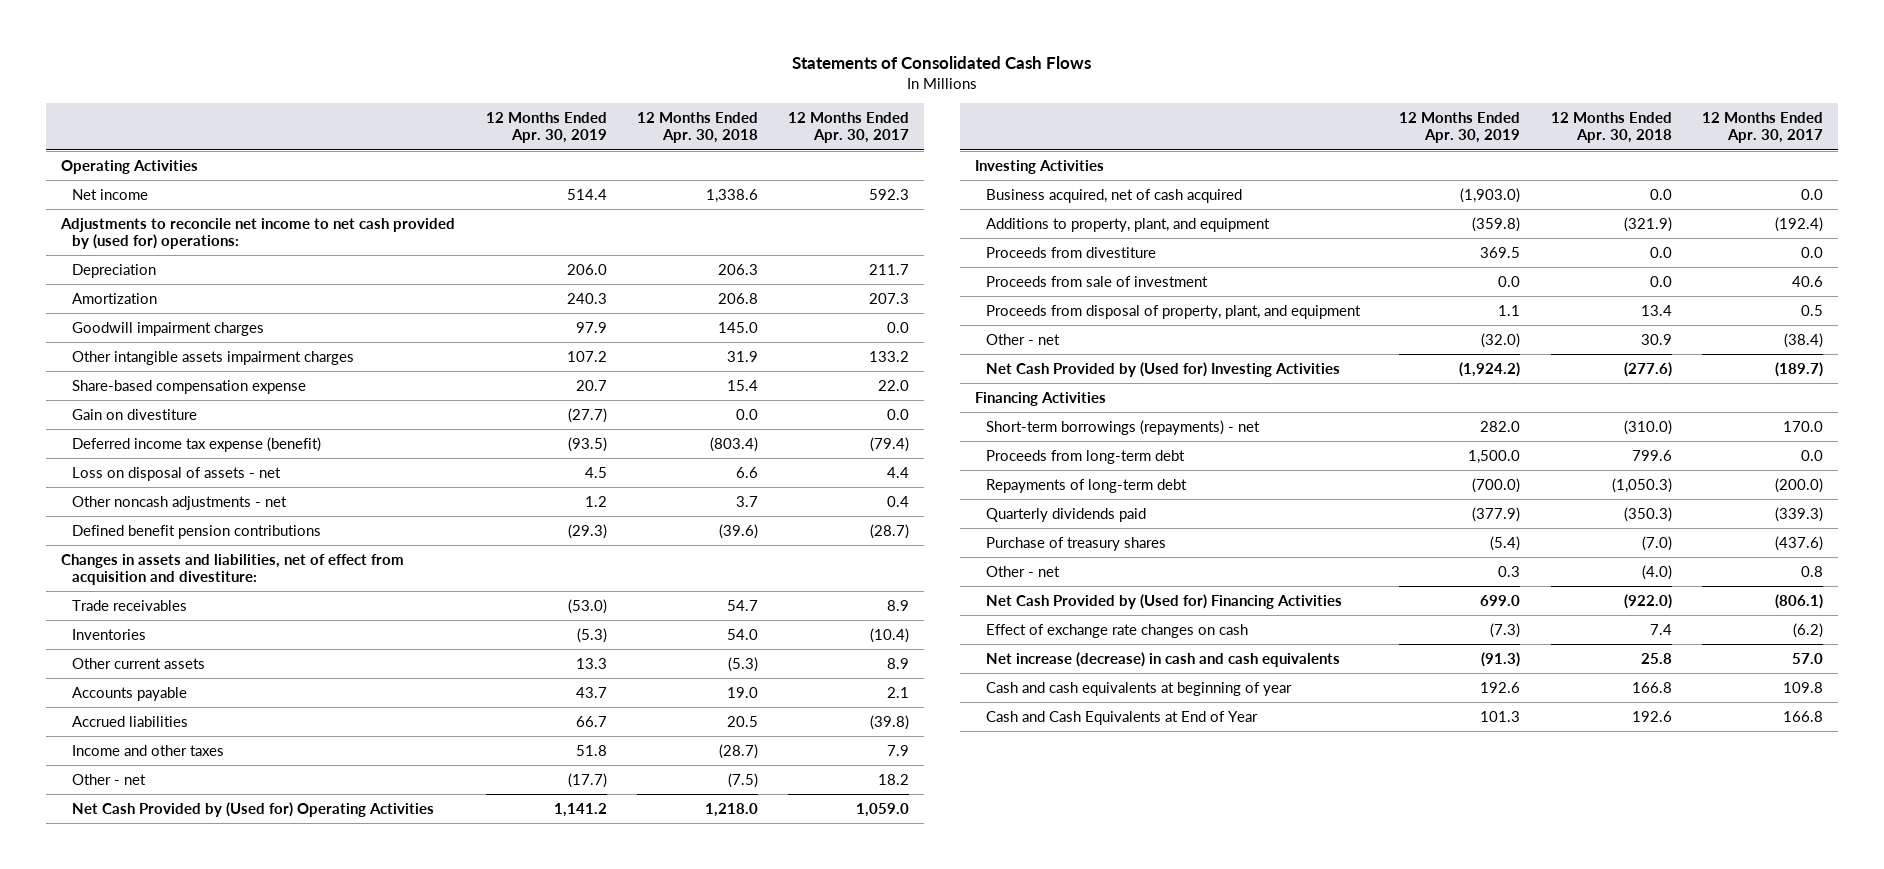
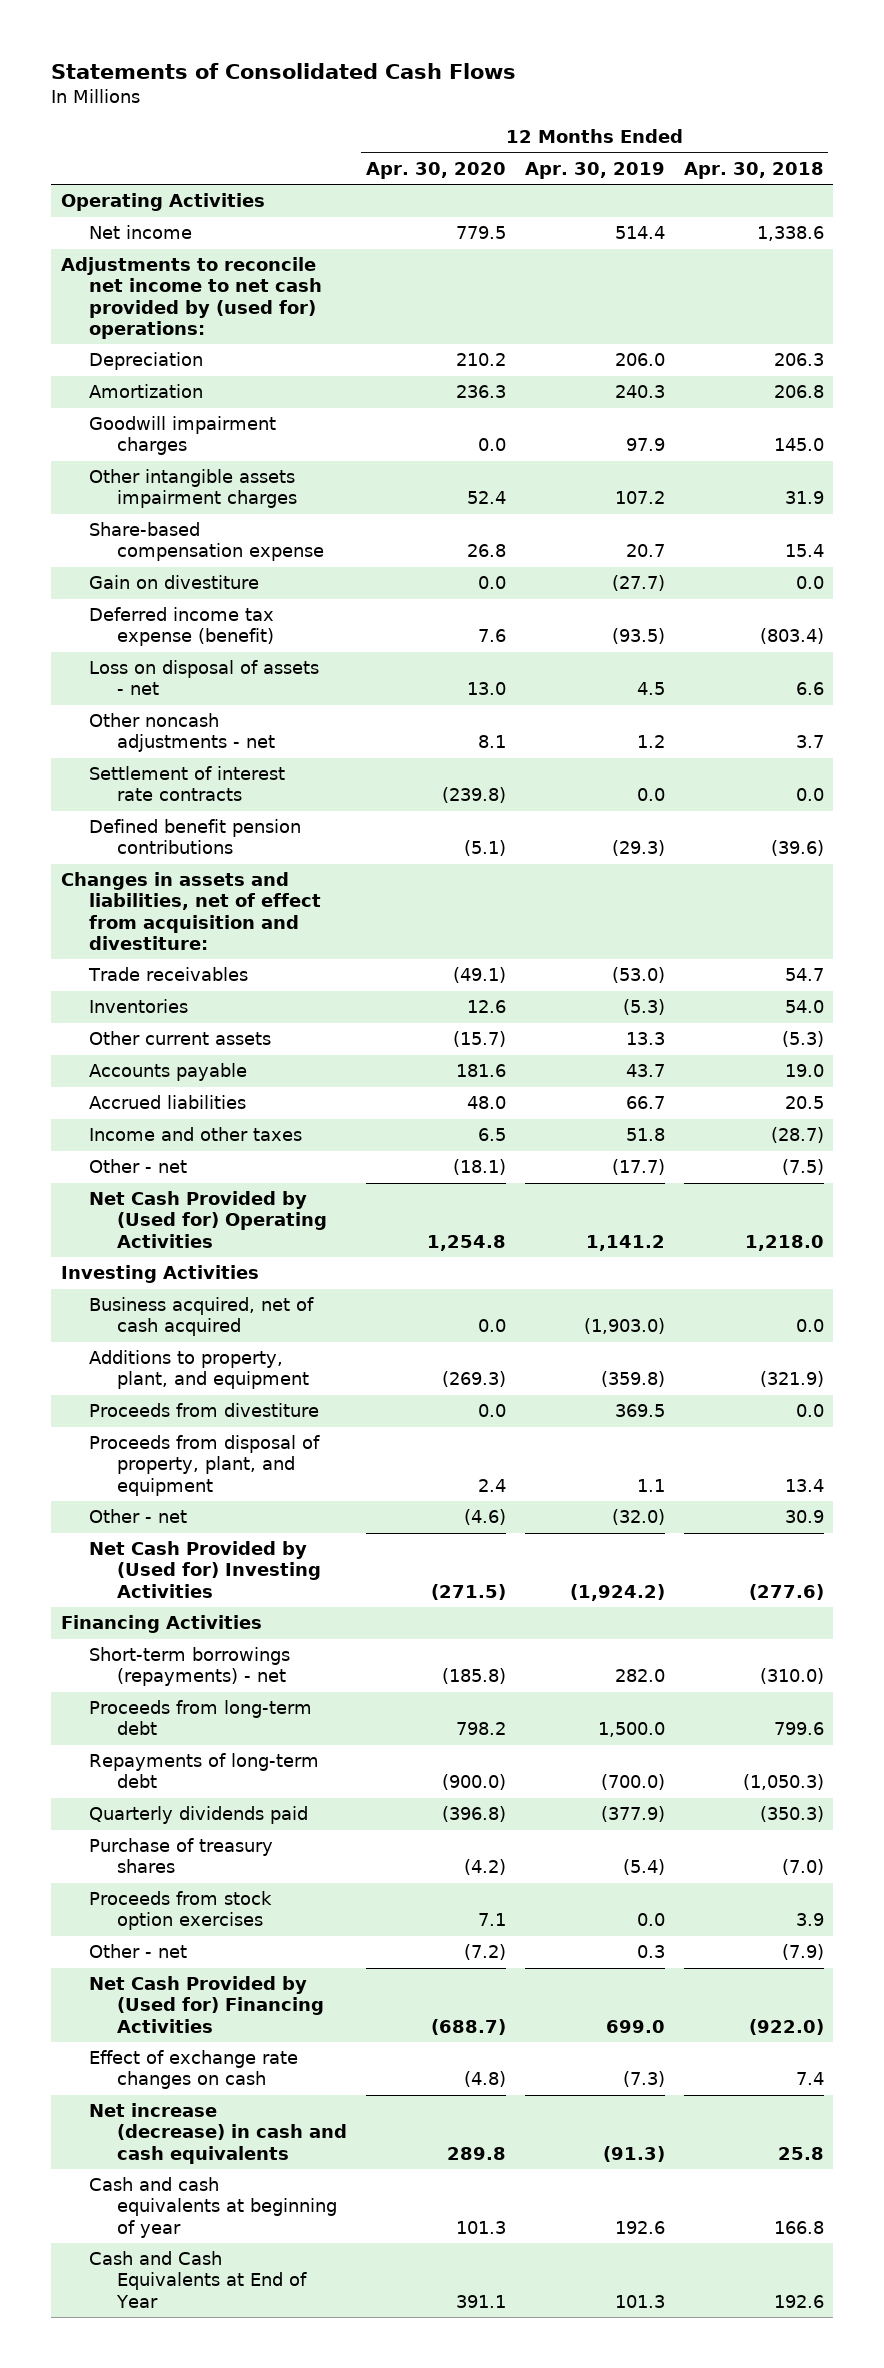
[787,111,909,144] 12 Months Ended Apr. 30, 2017 -> none
none -> [365,161,506,179] Apr. 30, 2020
none -> [88,766,285,802] Settlement of interest rate contracts
[985,275,1208,287] Proceeds from sale of investment -> none
none -> [88,1891,272,1931] Proceeds from stock option exercises
[1641,564,1672,580] (4.0) -> [781,1944,824,1961] (7.9)

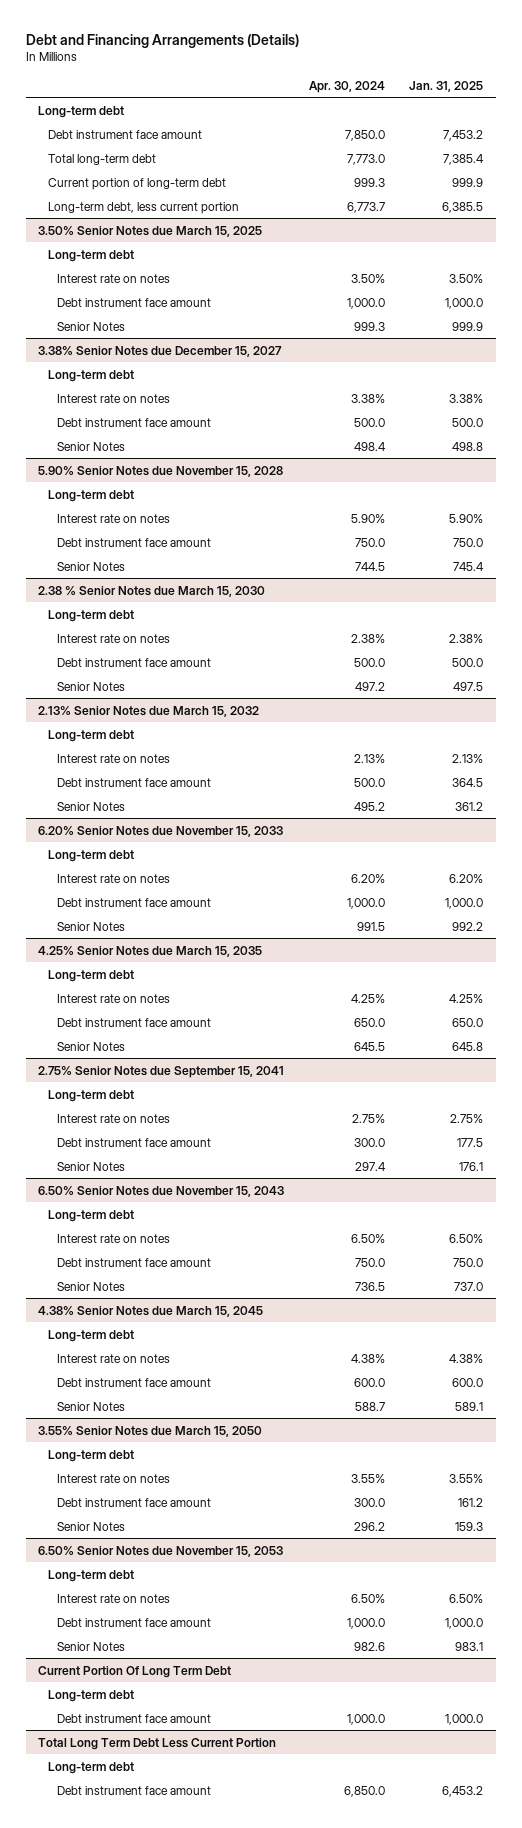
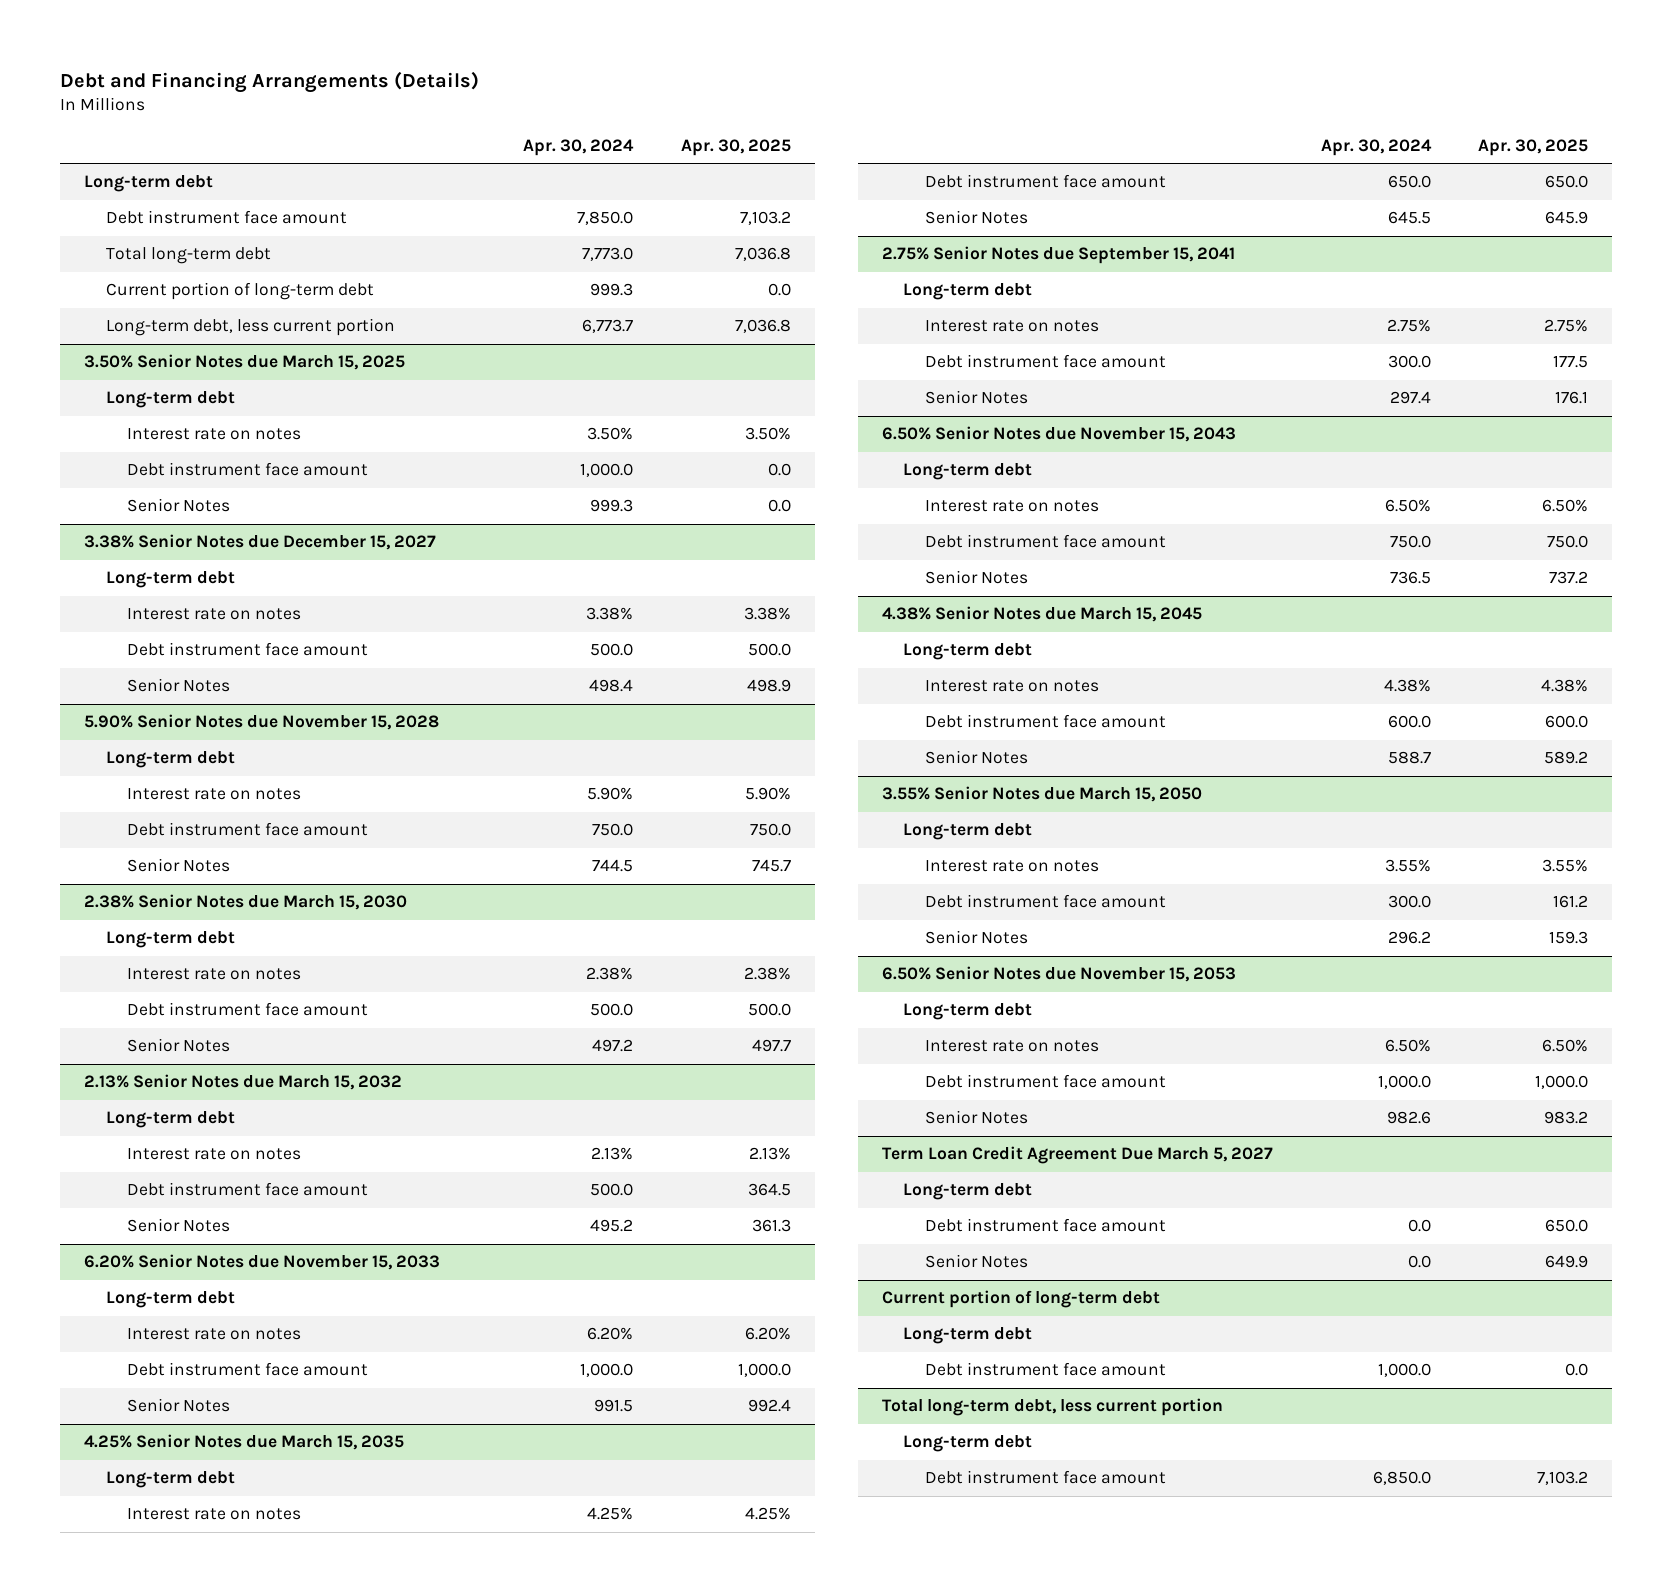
[409,80,484,92] Jan. 31, 2025 -> none
none -> [680,138,791,156] Apr. 30, 2025
[38,585,266,597] 2.38 % Senior Notes due March 15, 2030 -> [84,894,408,911] 2.38% Senior Notes due March 15, 2030
[38,1665,232,1678] Current Portion Of Long Term Debt -> none
none -> [881,1146,1273,1165] Term Loan Credit Agreement Due March 5, 2027
none -> [925,1218,1167,1233] Debt instrument face amount
none -> [925,1254,1029,1269] Senior Notes
none -> [881,1290,1160,1309] Current portion of long-term debt
none -> [903,1327,1033,1345] Long-term debt
[38,1737,277,1750] Total Long Term Debt Less Current Portion -> [881,1398,1223,1417] Total long-term debt, less current portion

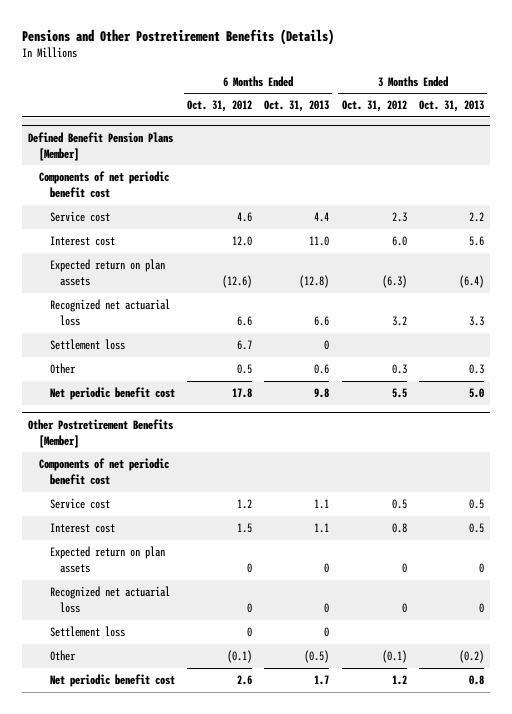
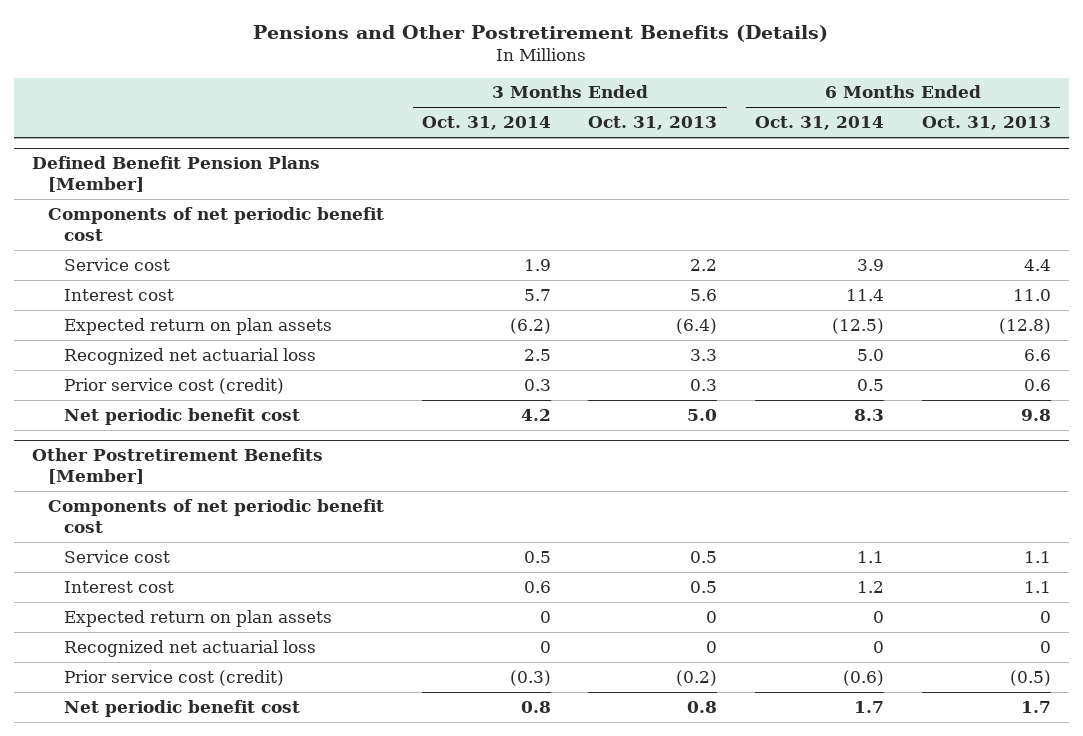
[186,100,252,113] Oct. 31, 2012 -> none
[341,100,407,113] Oct. 31, 2012 -> none
none -> [421,116,551,131] Oct. 31, 2014
none -> [755,116,885,131] Oct. 31, 2014
[49,339,125,351] Settlement loss -> none
[49,363,76,375] Other -> none
none -> [64,377,285,394] Prior service cost (credit)
[49,626,125,638] Settlement loss -> none
[49,650,76,662] Other -> none
none -> [64,669,285,686] Prior service cost (credit)

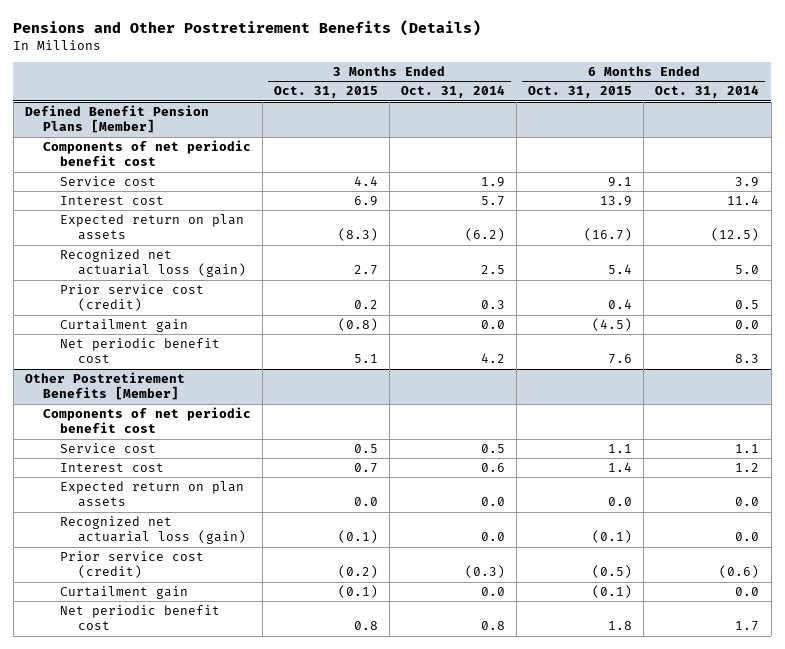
[588,116,718,131] Oct. 31, 2013 -> none
[921,116,1051,131] Oct. 31, 2013 -> none
none -> [273,86,378,99] Oct. 31, 2015
none -> [528,86,633,99] Oct. 31, 2015
[64,347,317,365] Recognized net actuarial loss -> [60,249,246,278] Recognized net actuarial loss (gain)
none -> [60,319,189,333] Curtailment gain
[539,610,551,623] 0 -> [480,497,505,507] 0.0
[873,610,885,623] 0 -> [735,497,760,507] 0.0
[64,639,317,657] Recognized net actuarial loss -> [60,516,246,545] Recognized net actuarial loss (gain)
[539,640,551,653] 0 -> [480,532,505,542] 0.0
[873,640,885,653] 0 -> [735,532,760,542] 0.0
none -> [60,586,189,600] Curtailment gain

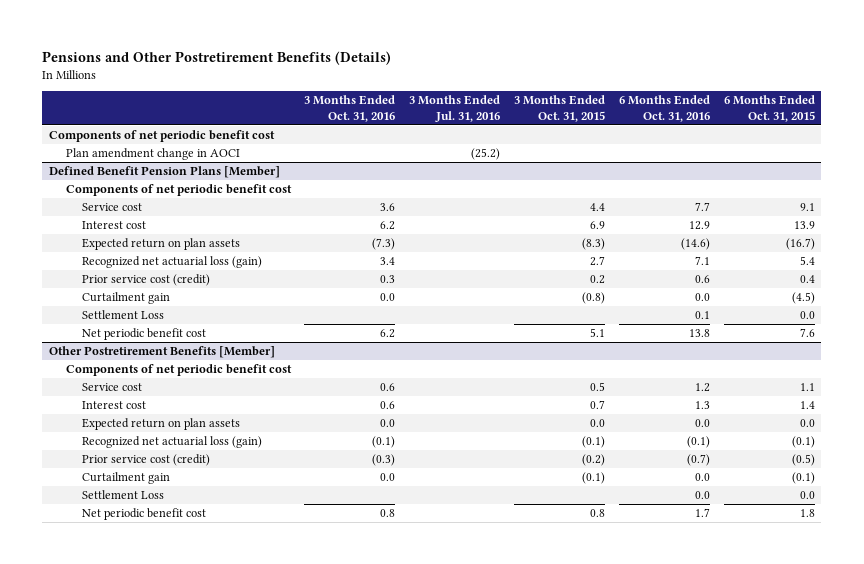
[400,85,505,99] Oct. 31, 2014 -> none
[655,85,760,99] Oct. 31, 2014 -> none
none -> [304,95,396,122] 3 Months Ended Oct. 31, 2016
none -> [409,95,501,122] 3 Months Ended Jul. 31, 2016
none -> [618,95,710,122] 6 Months Ended Oct. 31, 2016
none -> [49,130,276,143] Components of net periodic benefit cost
none -> [65,148,240,161] Plan amendment change in AOCI
none -> [81,310,164,320] Settlement Loss
none -> [81,490,164,500] Settlement Loss

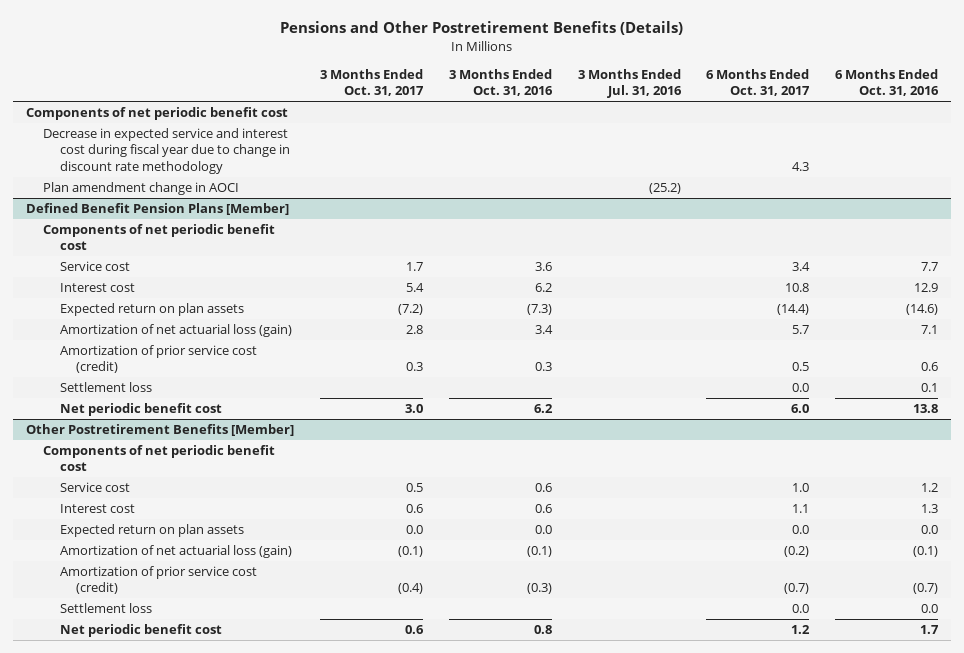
[513,95,605,122] 3 Months Ended Oct. 31, 2015 -> none
[723,95,815,122] 6 Months Ended Oct. 31, 2015 -> none
none -> [319,68,424,97] 3 Months Ended Oct. 31, 2017
none -> [706,68,811,97] 6 Months Ended Oct. 31, 2017
none -> [42,128,290,174] Decrease in expected service and interest cost during fiscal year due to change in discount rate methodology
[81,292,170,305] Curtailment gain -> none
[81,256,262,269] Recognized net actuarial loss (gain) -> [59,324,292,338] Amortization of net actuarial loss (gain)
[81,274,210,287] Prior service cost (credit) -> [59,345,257,374] Amortization of prior service cost (credit)
[81,310,164,320] Settlement Loss -> [59,382,152,393] Settlement loss
[81,472,170,485] Curtailment gain -> none
[81,436,262,449] Recognized net actuarial loss (gain) -> [59,545,292,559] Amortization of net actuarial loss (gain)
[81,454,210,467] Prior service cost (credit) -> [59,566,257,595] Amortization of prior service cost (credit)
[81,490,164,500] Settlement Loss -> [59,603,152,614] Settlement loss

